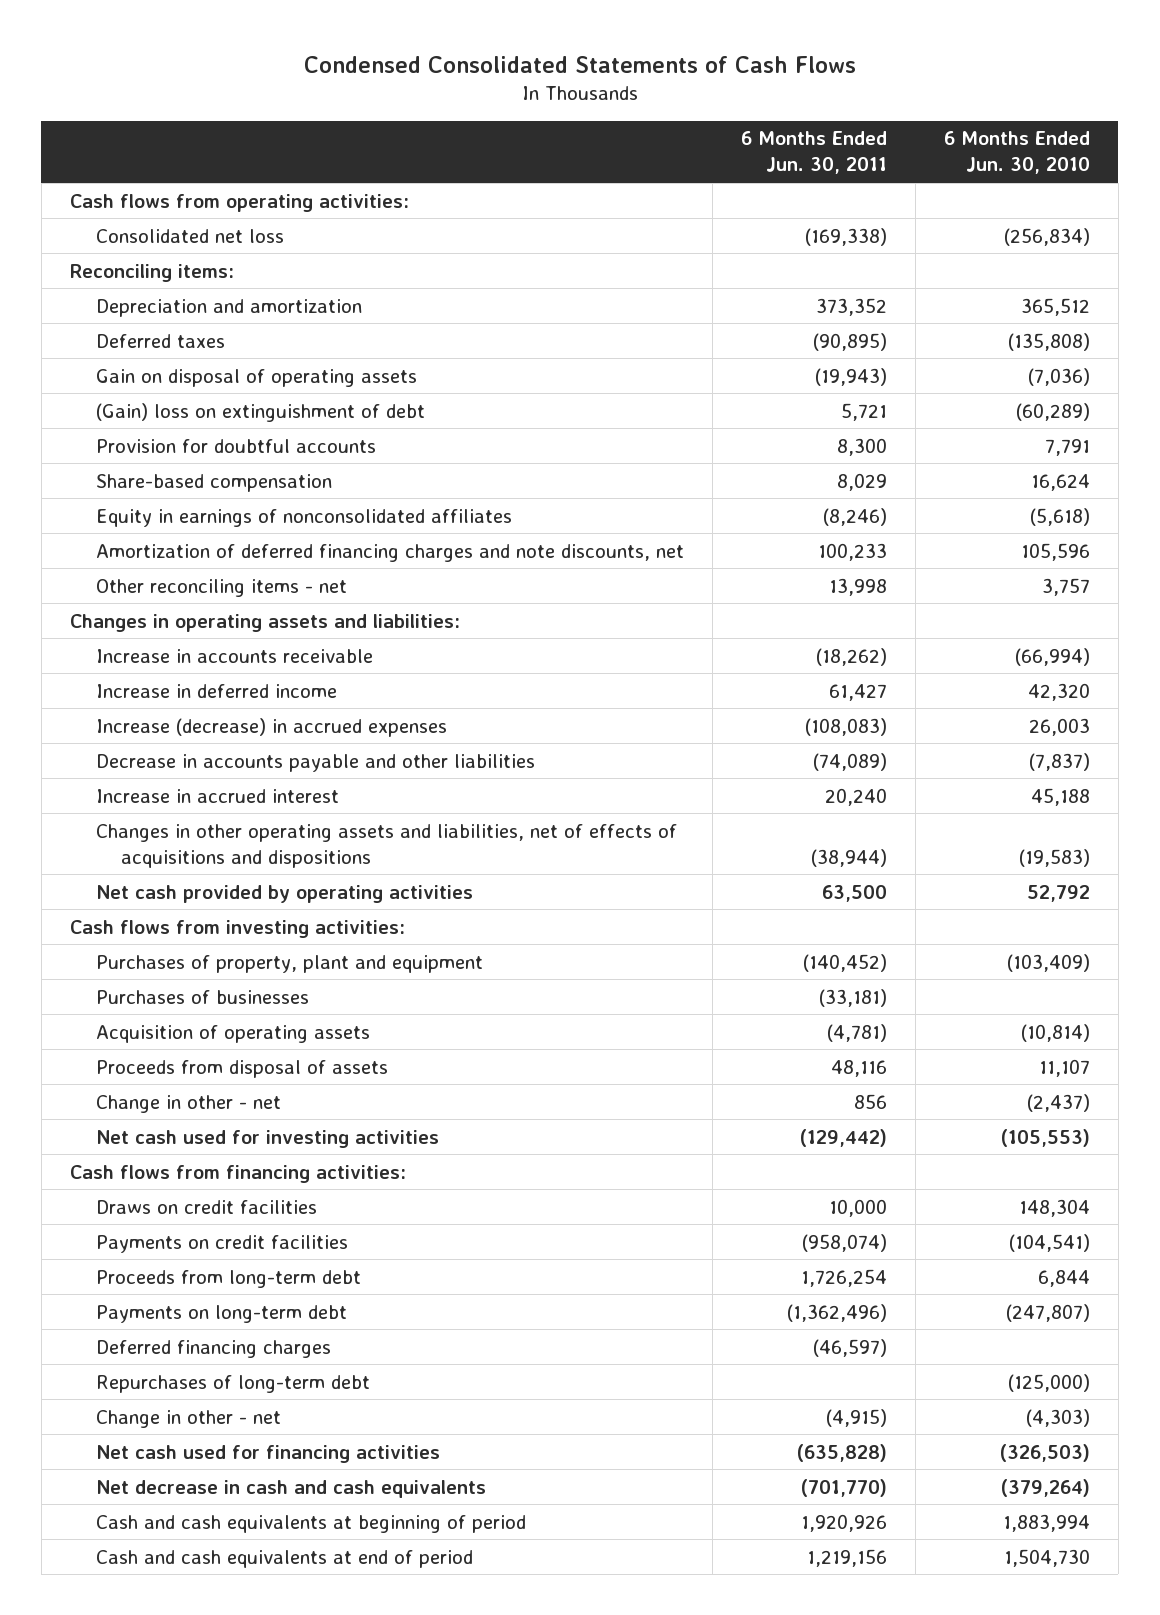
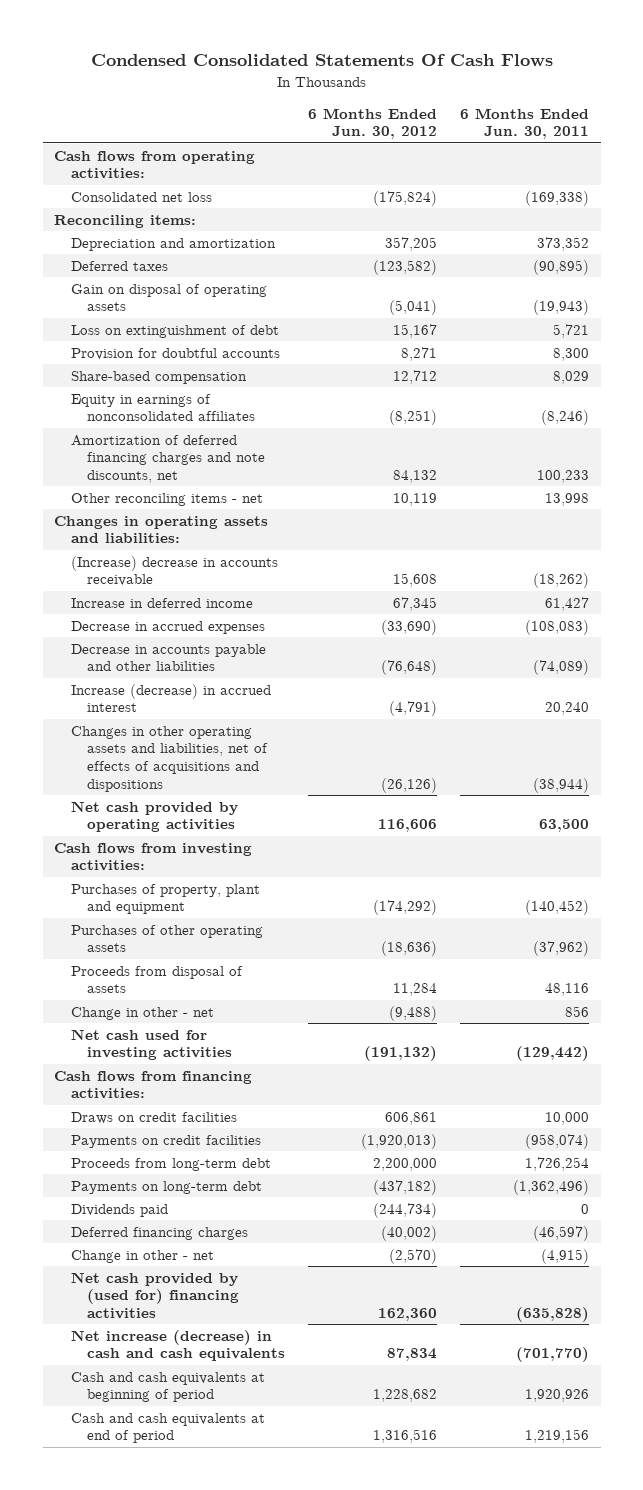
[303,55,856,73] Condensed Consolidated Statements of Cash Flows -> [90,54,553,67] Condensed Consolidated Statements Of Cash Flows
[943,131,1090,175] 6 Months Ended Jun. 30, 2010 -> none
none -> [307,107,437,140] 6 Months Ended Jun. 30, 2012
[95,402,425,422] (Gain) loss on extinguishment of debt -> [70,324,279,338] Loss on extinguishment of debt
[95,648,373,663] Increase in accounts receivable -> [70,555,278,587] (Increase) decrease in accounts receivable
[95,717,447,737] Increase (decrease) in accrued expenses -> [70,620,265,634] Decrease in accrued expenses
[95,788,339,803] Increase in accrued interest -> [70,683,271,713] Increase (decrease) in accrued interest
[95,989,309,1004] Purchases of businesses -> none
[95,1024,370,1043] Acquisition of operating assets -> [70,924,263,953] Purchases of other operating assets
[826,1023,887,1042] (4,781) -> [533,941,590,957] (37,962)
none -> [70,1203,168,1217] Dividends paid
[95,1374,370,1393] Repurchases of long-term debt -> none
[95,1444,440,1463] Net cash used for financing activities -> [70,1271,239,1320] Net cash provided by (used for) financing activities
[95,1479,486,1498] Net decrease in cash and cash equivalents -> [70,1329,285,1362] Net increase (decrease) in cash and cash equivalents

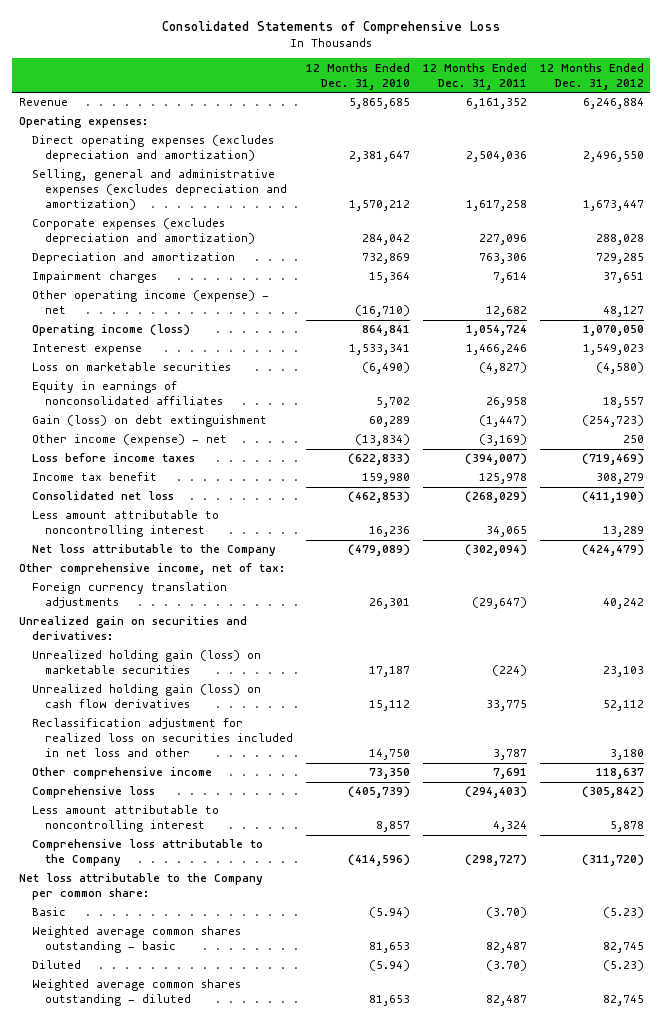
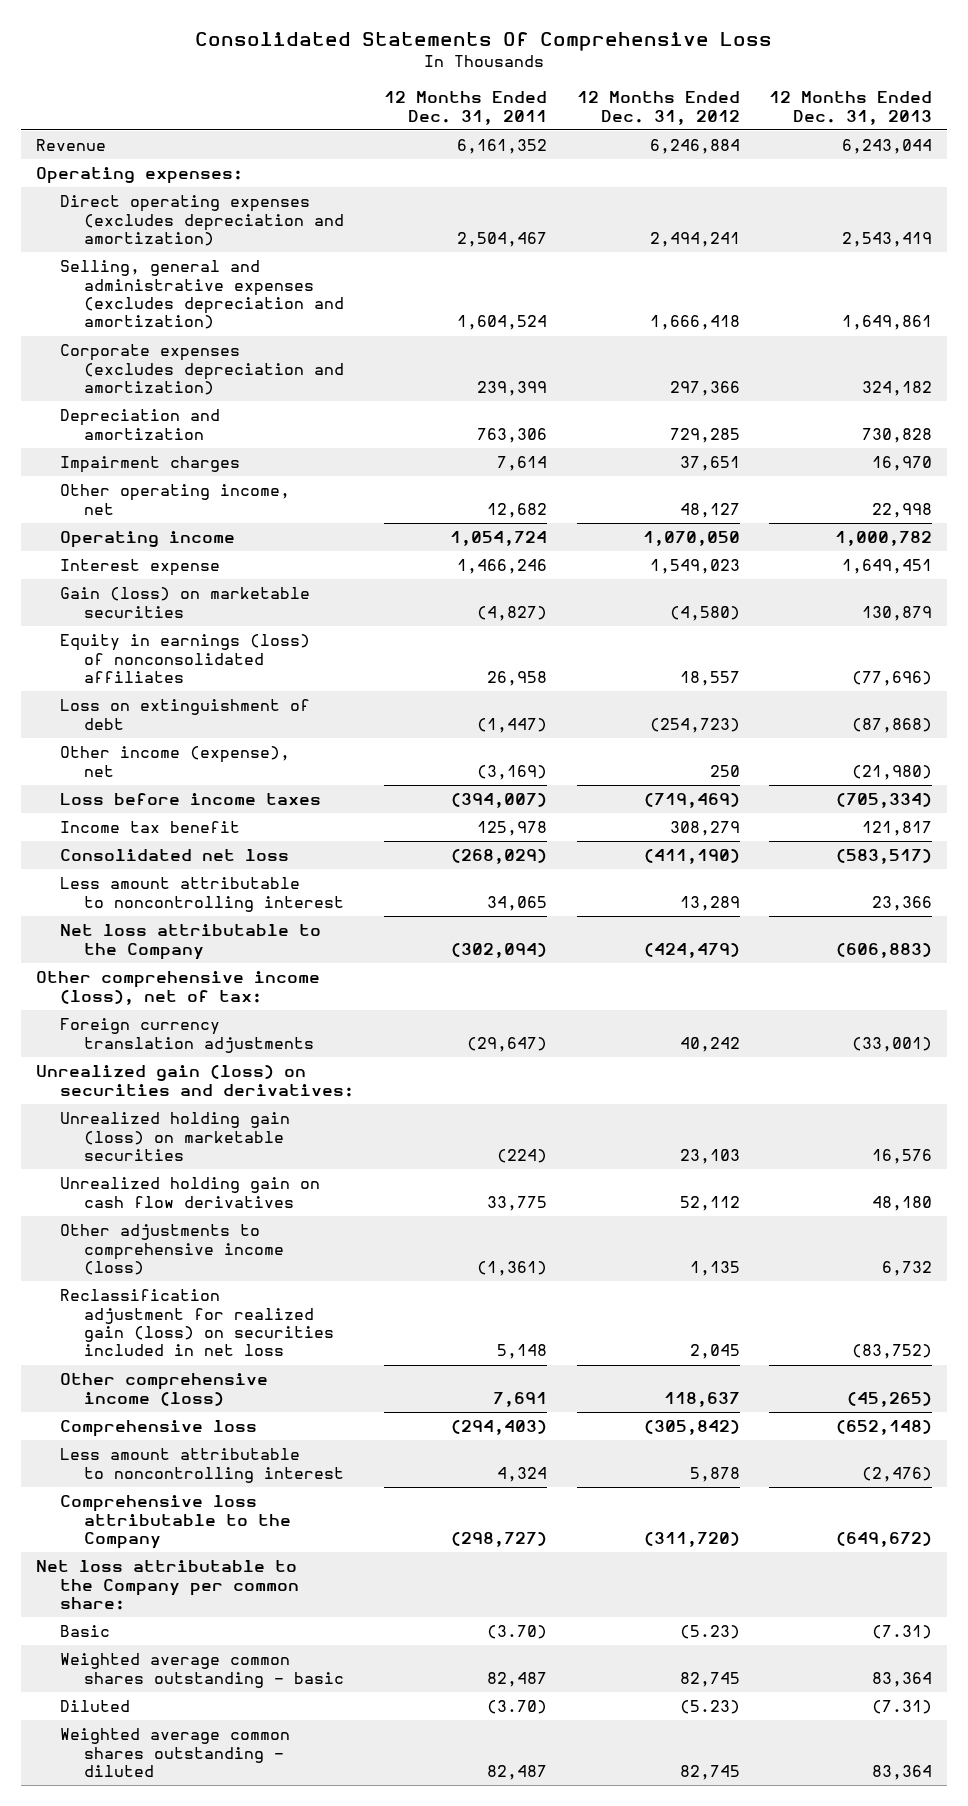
[162,20,501,34] Consolidated Statements of Comprehensive Loss -> [195,31,773,51] Consolidated Statements Of Comprehensive Loss
[305,62,410,90] 12 Months Ended Dec. 31, 2010 -> none
none -> [769,91,933,125] 12 Months Ended Dec. 31, 2013
[465,151,527,163] 2,504,036 -> [456,232,547,248] 2,504,467
[582,151,644,163] 2,496,550 -> [649,232,740,248] 2,494,241
[465,200,527,212] 1,617,258 -> [456,315,547,331] 1,604,524
[582,200,644,212] 1,673,447 -> [649,315,740,331] 1,666,418
[478,234,527,246] 227,096 -> [476,381,547,397] 239,399
[595,234,644,246] 288,028 -> [669,381,740,397] 297,366
[31,290,269,315] Other operating income (expense) - net -> [59,484,290,515] Other operating income, net
[31,324,190,337] Operating income (loss) -> [59,531,235,549] Operating income
[31,362,231,372] Loss on marketable securities -> [59,587,310,618] Gain (loss) on marketable securities
[31,381,223,406] Equity in earnings of nonconsolidated affiliates -> [59,634,310,684] Equity in earnings (loss) of nonconsolidated affiliates
[31,415,267,428] Gain (loss) on debt extinguishment -> [59,699,310,730] Loss on extinguishment of debt
[31,434,227,447] Other income (expense) - net -> [59,746,290,777] Other income (expense), net
[18,563,285,576] Other comprehensive income, net of tax: -> [35,971,320,1005] Other comprehensive income (loss), net of tax:
[18,616,247,641] Unrealized gain on securities and derivatives: -> [35,1065,354,1097] Unrealized gain (loss) on securities and derivatives:
[31,684,261,709] Unrealized holding gain (loss) on cash flow derivatives -> [59,1177,320,1208] Unrealized holding gain on cash flow derivatives
none -> [59,1224,285,1276] Other adjustments to comprehensive income (loss)
[31,718,293,758] Reclassification adjustment for realized loss on securities included in net loss and other -> [59,1289,335,1357] Reclassification adjustment for realized gain (loss) on securities included in net loss
[492,749,527,761] 3,787 -> [496,1344,547,1360] 5,148
[609,749,644,761] 3,180 -> [689,1344,740,1360] 2,045
[31,767,212,780] Other comprehensive income -> [59,1373,268,1406] Other comprehensive income (loss)

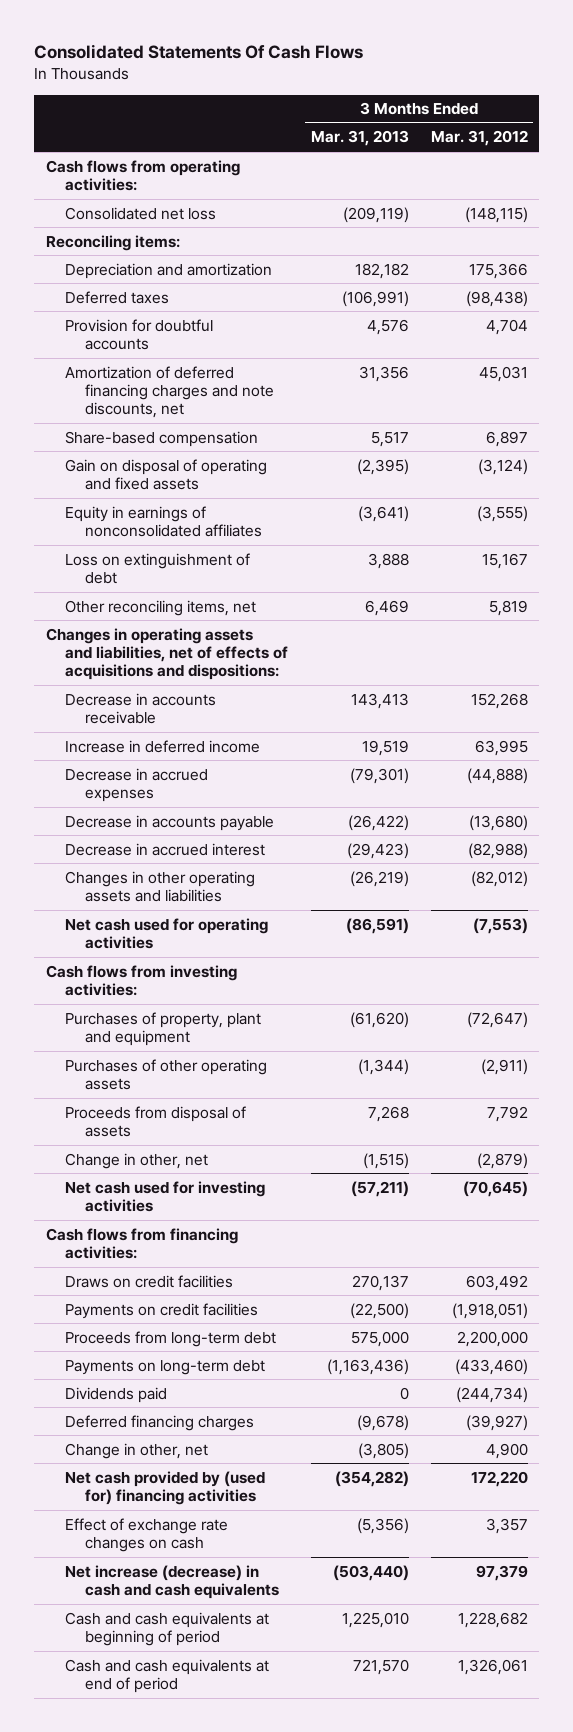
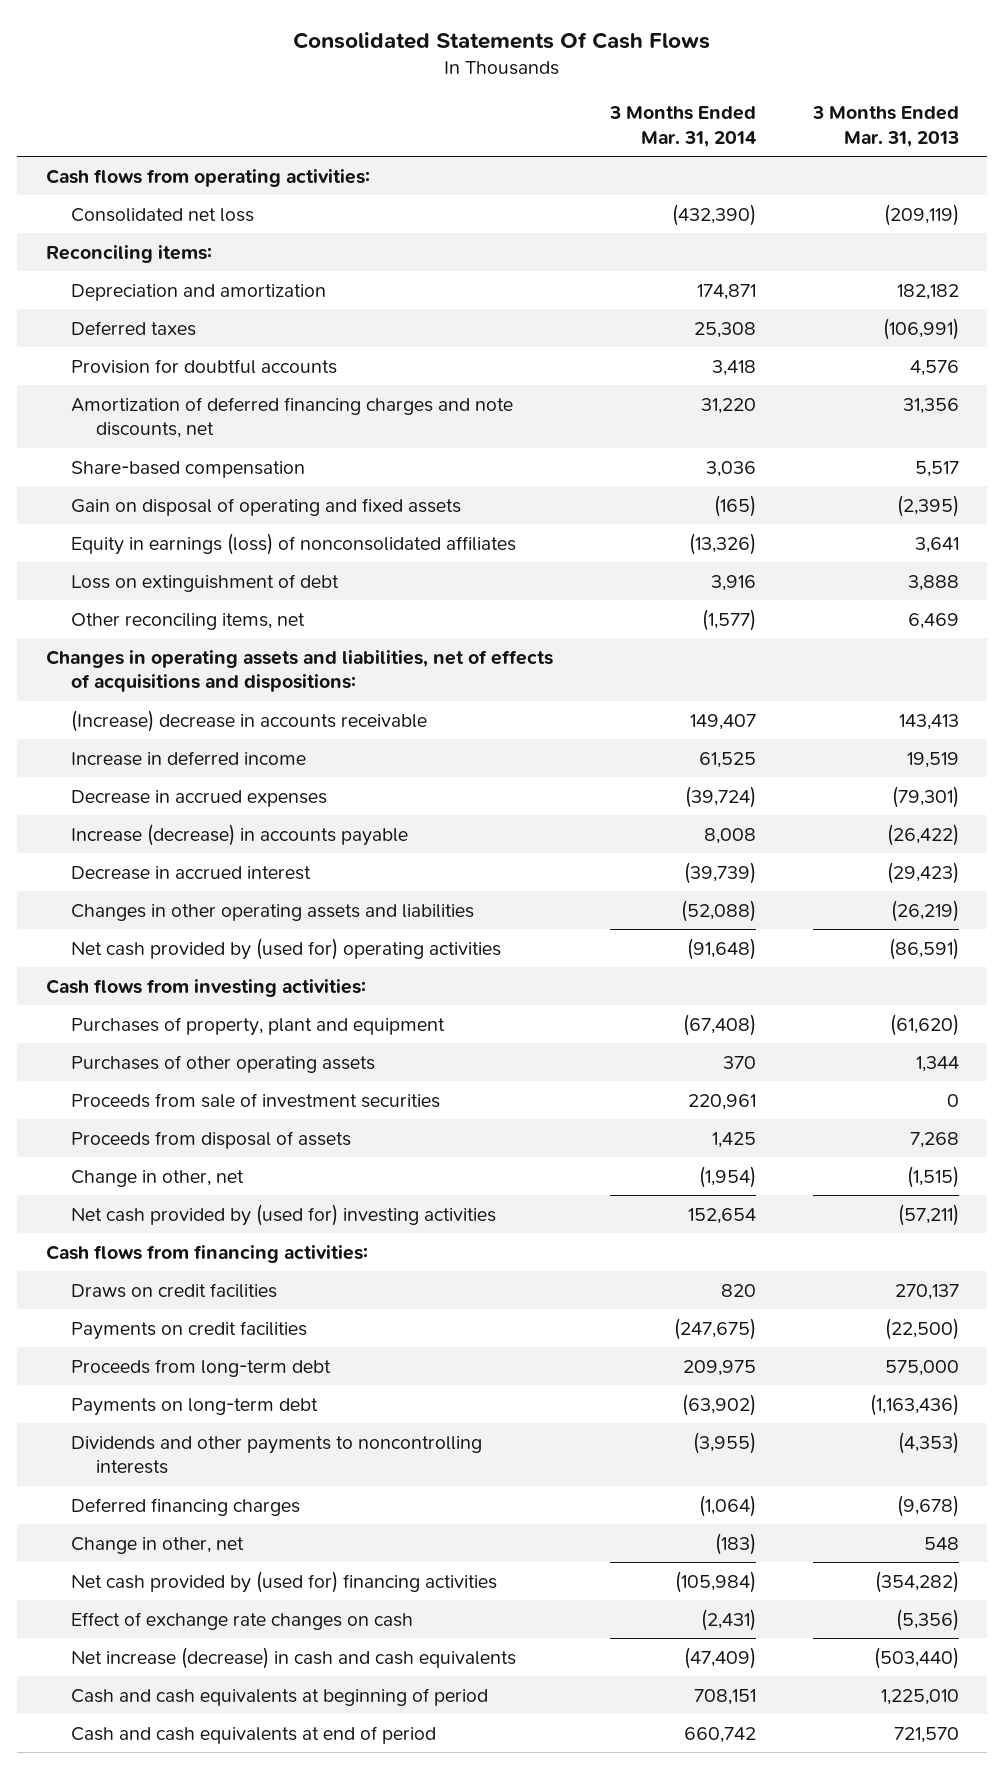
[430,130,528,147] Mar. 31, 2012 -> none
none -> [608,106,757,147] 3 Months Ended Mar. 31, 2014
[65,505,263,538] Equity in earnings of nonconsolidated affiliates -> [71,532,517,555] Equity in earnings (loss) of nonconsolidated affiliates
[357,505,409,522] (3,641) -> [914,536,959,553] 3,641
[65,692,217,725] Decrease in accounts receivable -> [71,709,428,732] (Increase) decrease in accounts receivable
[65,814,275,831] Decrease in accounts payable -> [71,823,409,846] Increase (decrease) in accounts payable
[65,917,269,950] Net cash used for operating activities -> [71,937,502,960] Net cash provided by (used for) operating activities
[357,1058,409,1075] (1,344) -> [915,1055,959,1072] 1,344
none -> [71,1092,441,1108] Proceeds from sale of investment securities
[65,1180,266,1213] Net cash used for investing activities -> [71,1203,497,1226] Net cash provided by (used for) investing activities
[65,1386,168,1403] Dividends paid -> none
none -> [71,1435,483,1475] Dividends and other payments to noncontrolling interests
[357,1442,409,1459] (3,805) -> [923,1536,959,1550] 548

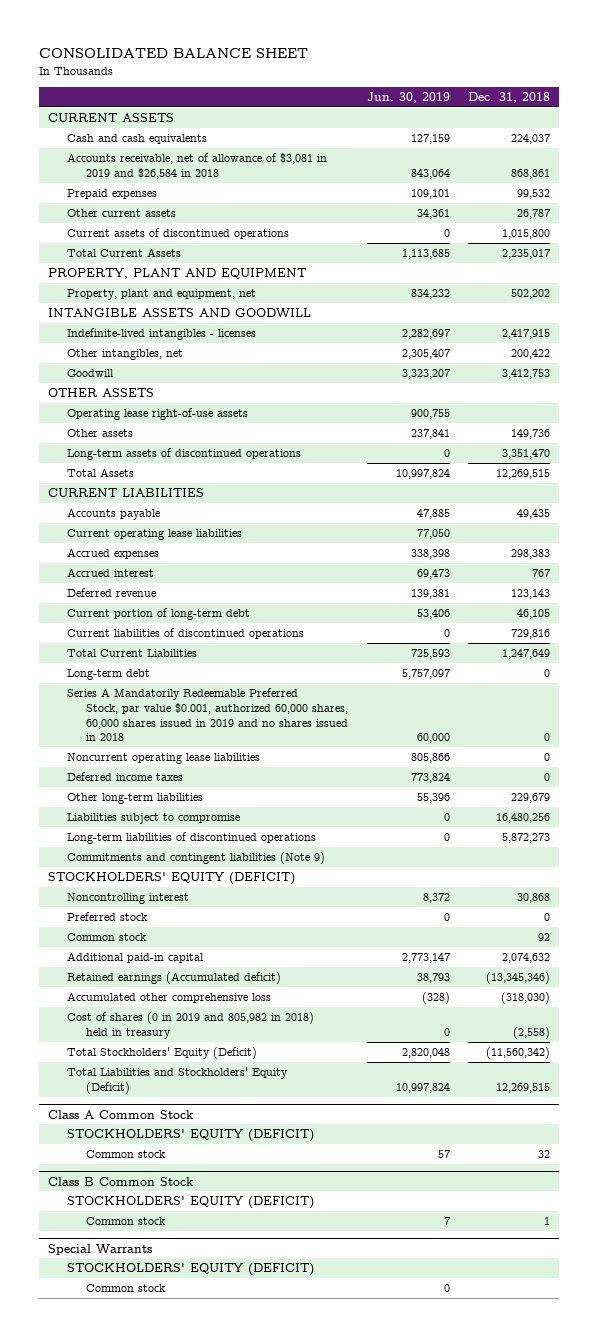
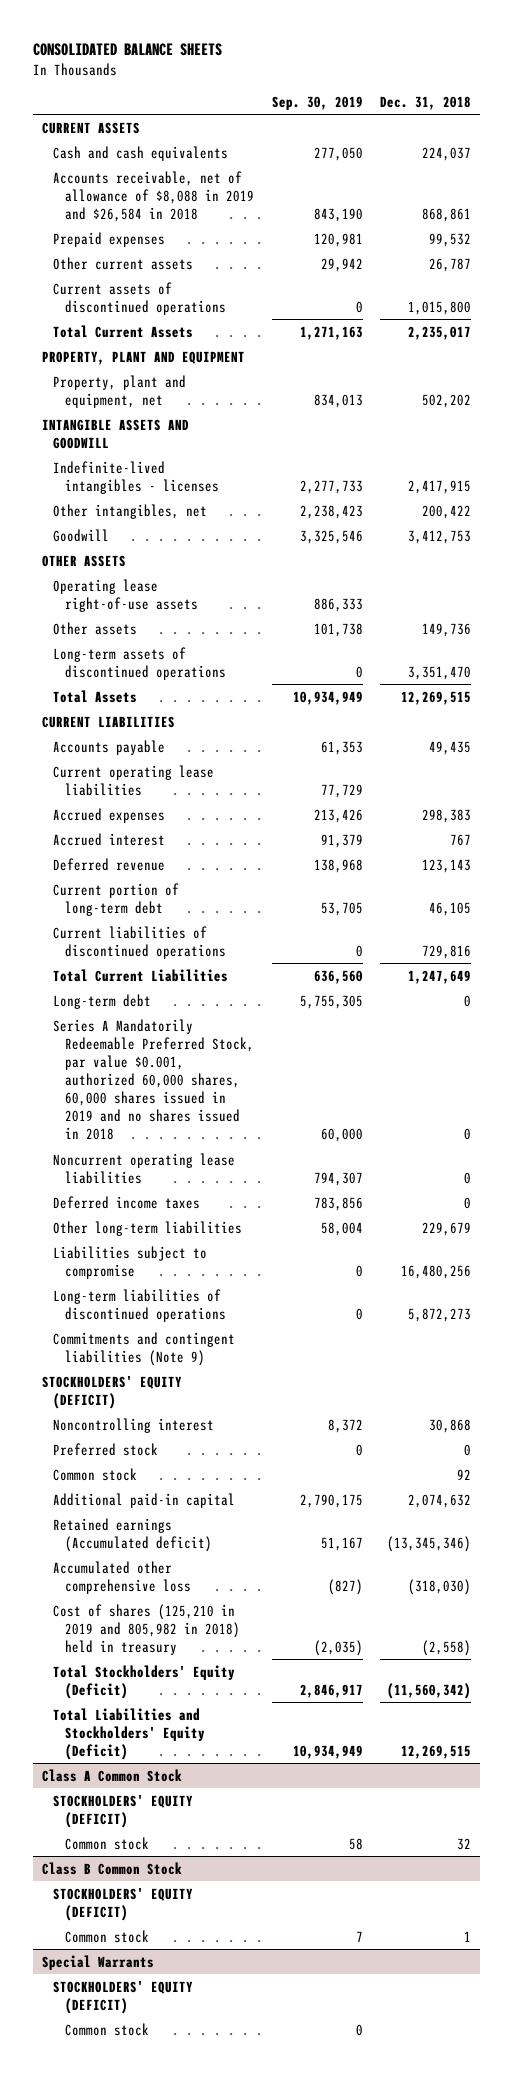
[39,48,309,59] CONSOLIDATED BALANCE SHEET -> [33,43,223,57] CONSOLIDATED BALANCE SHEETS
[366,92,450,104] Jun. 30, 2019 -> none
none -> [271,95,363,110] Sep. 30, 2019
[67,153,328,179] Accounts receivable, net of allowance of $3,081 in 2019 and $26,584 in 2018 -> [53,170,255,222] Accounts receivable, net of allowance of $8,088 in 2019 and $26,584 in 2018
[67,1012,315,1039] Cost of shares (0 in 2019 and 805,982 in 2018) held in treasury -> [53,1603,241,1655] Cost of shares (125,210 in 2019 and 805,982 in 2018) held in treasury

